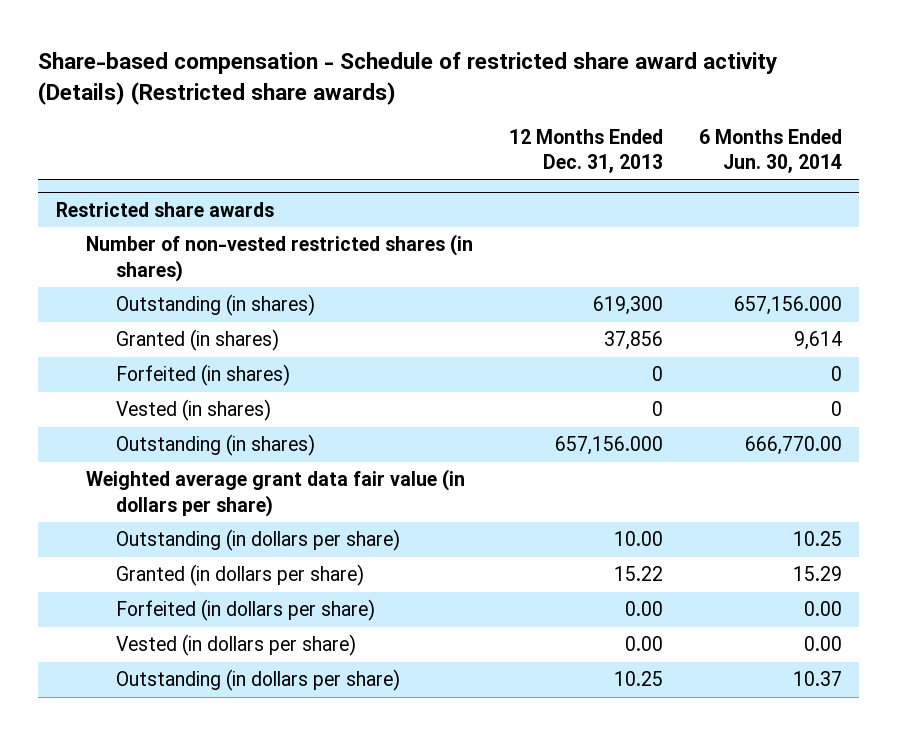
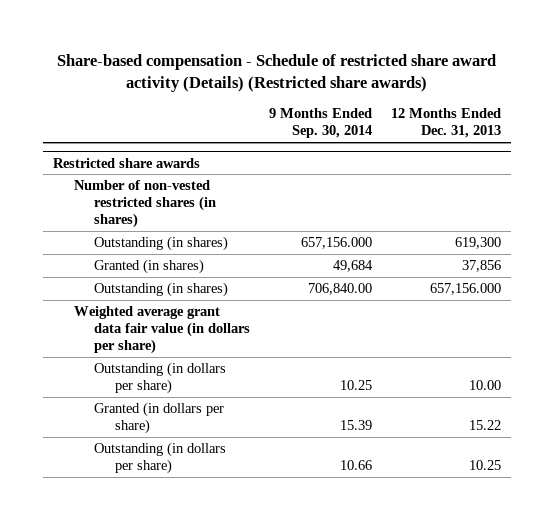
[698,128,842,174] 6 Months Ended Jun. 30, 2014 -> none
none -> [269,108,373,139] 9 Months Ended Sep. 30, 2014
[115,364,290,387] Forfeited (in shares) -> none
[115,399,271,422] Vested (in shares) -> none
[115,599,375,622] Forfeited (in dollars per share) -> none
[115,634,356,657] Vested (in dollars per share) -> none

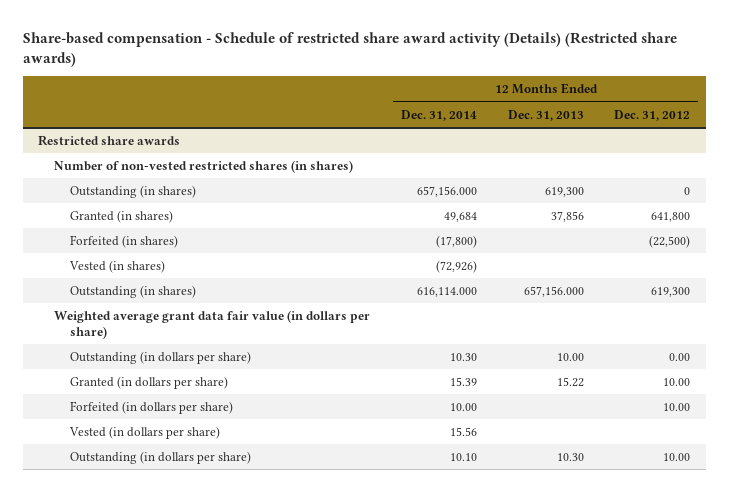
[269,108,373,139] 9 Months Ended Sep. 30, 2014 -> none
none -> [400,109,477,121] Dec. 31, 2014
none -> [614,109,691,121] Dec. 31, 2012
none -> [70,234,179,248] Forfeited (in shares)
none -> [69,259,166,273] Vested (in shares)
none -> [70,400,234,414] Forfeited (in dollars per share)
none -> [69,425,221,439] Vested (in dollars per share)
[469,460,502,471] 10.25 -> [556,452,584,461] 10.30

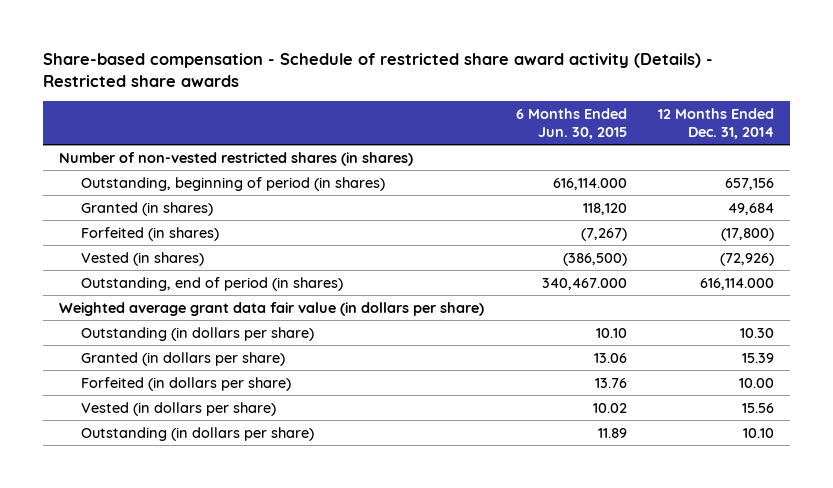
[22,32,677,68] Share-based compensation - Schedule of restricted share award activity (Details) (Restricted share awards) -> [42,52,713,88] Share-based compensation - Schedule of restricted share award activity (Details) - Restricted share awards
[507,109,584,121] Dec. 31, 2013 -> none
[614,109,691,121] Dec. 31, 2012 -> none
none -> [515,108,627,140] 6 Months Ended Jun. 30, 2015
[38,134,181,146] Restricted share awards -> none
[70,184,197,198] Outstanding (in shares) -> [80,176,385,191] Outstanding, beginning of period (in shares)
[416,185,477,197] 657,156.000 -> [725,177,775,190] 657,156
[70,284,197,298] Outstanding (in shares) -> [80,276,343,291] Outstanding, end of period (in shares)

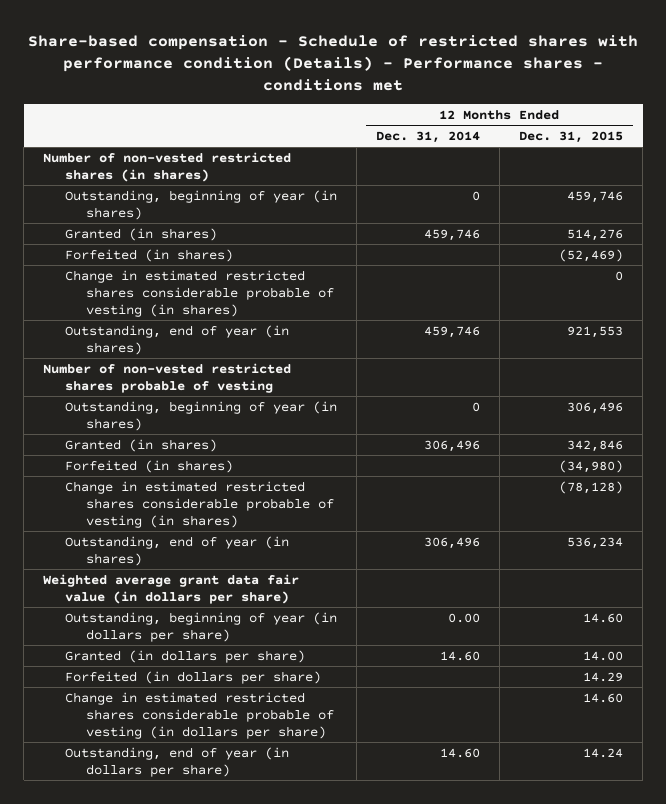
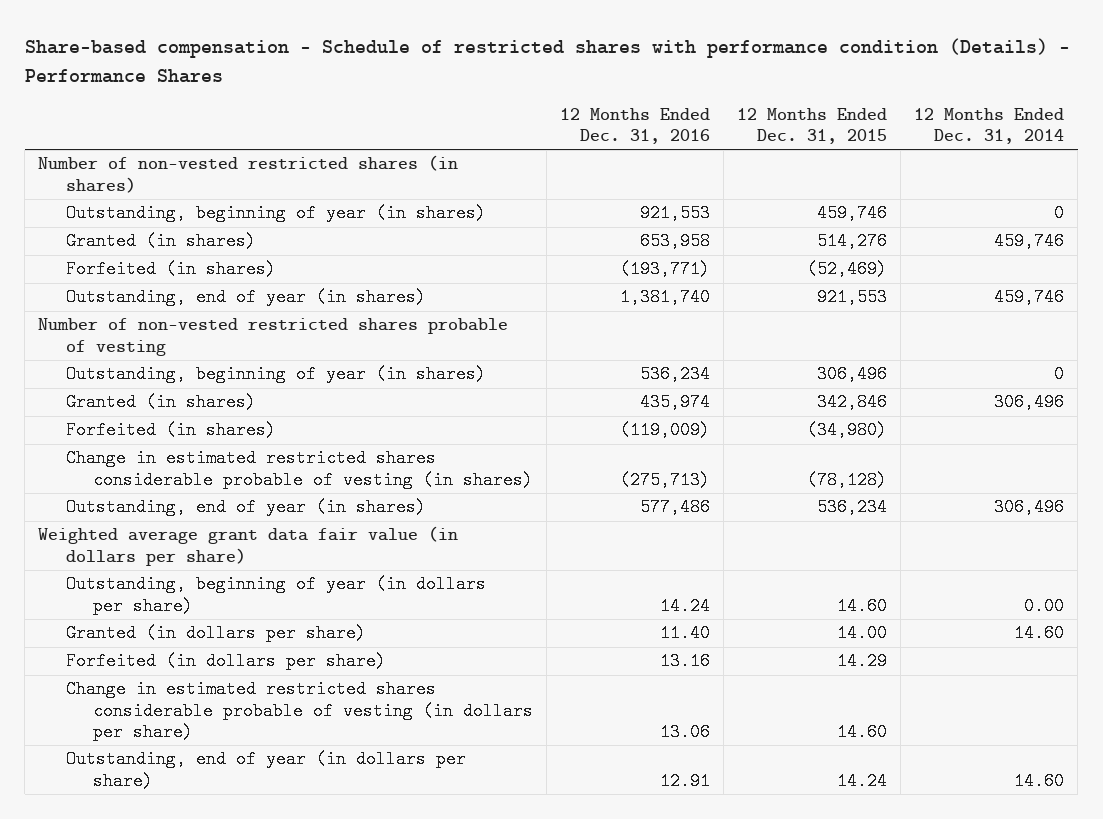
[28,34,639,91] Share-based compensation - Schedule of restricted shares with performance condition (Details) - Performance shares - conditions met -> [24,38,1070,83] Share-based compensation - Schedule of restricted shares with performance condition (Details) - Performance Shares
none -> [560,107,711,145] 12 Months Ended Dec. 31, 2016
[64,269,335,317] Change in estimated restricted shares considerable probable of vesting (in shares) -> none

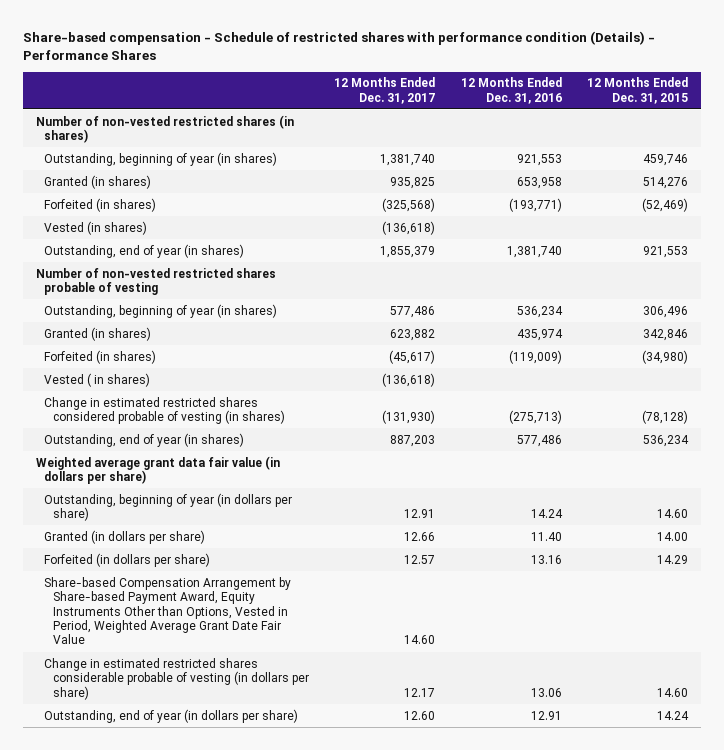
[914,107,1065,145] 12 Months Ended Dec. 31, 2014 -> none
none -> [334,77,436,104] 12 Months Ended Dec. 31, 2017
none -> [44,220,148,235] Vested (in shares)
none -> [44,372,151,387] Vested ( in shares)
[65,449,533,489] Change in estimated restricted shares considerable probable of vesting (in shares) -> [44,396,285,425] Change in estimated restricted shares considered probable of vesting (in shares)
none -> [44,576,292,645] Share-based Compensation Arrangement by Share-based Payment Award, Equity Instruments Other than Options, Vested in Period, Weighted Average Grant Date Fair Value

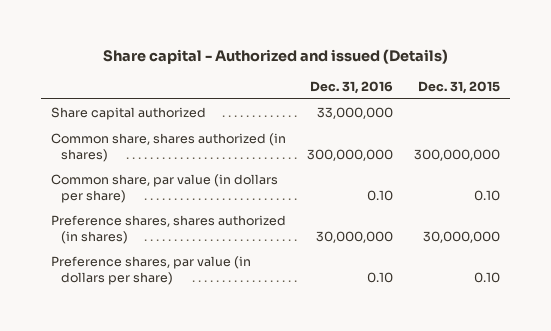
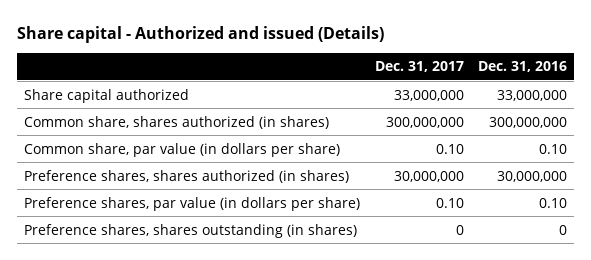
[417,80,500,94] Dec. 31, 2015 -> none
none -> [374,61,464,73] Dec. 31, 2017
none -> [24,223,358,238] Preference shares, shares outstanding (in shares)

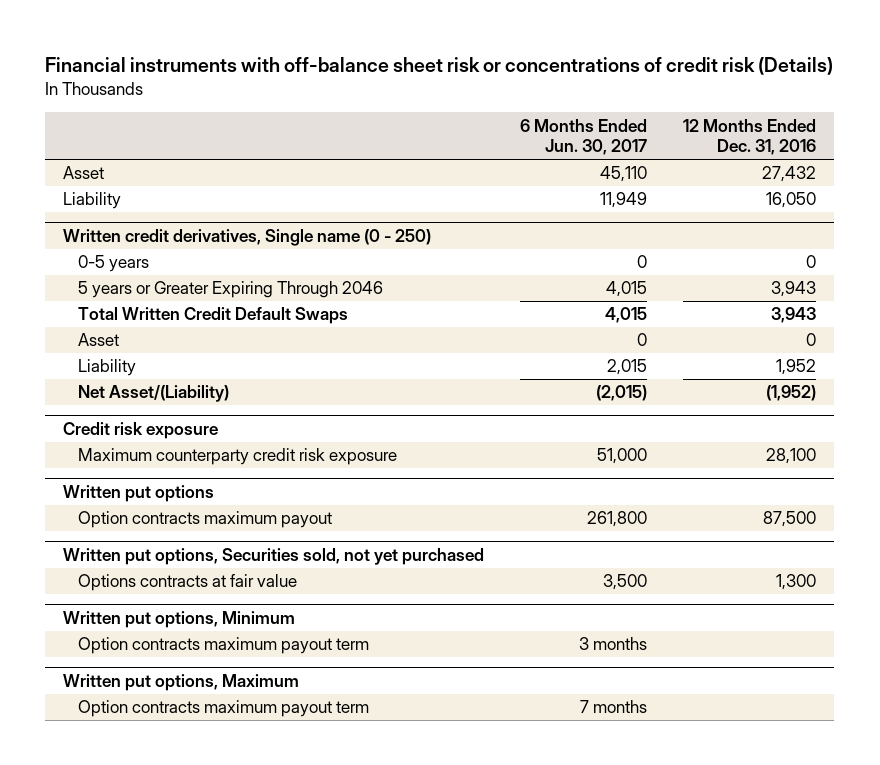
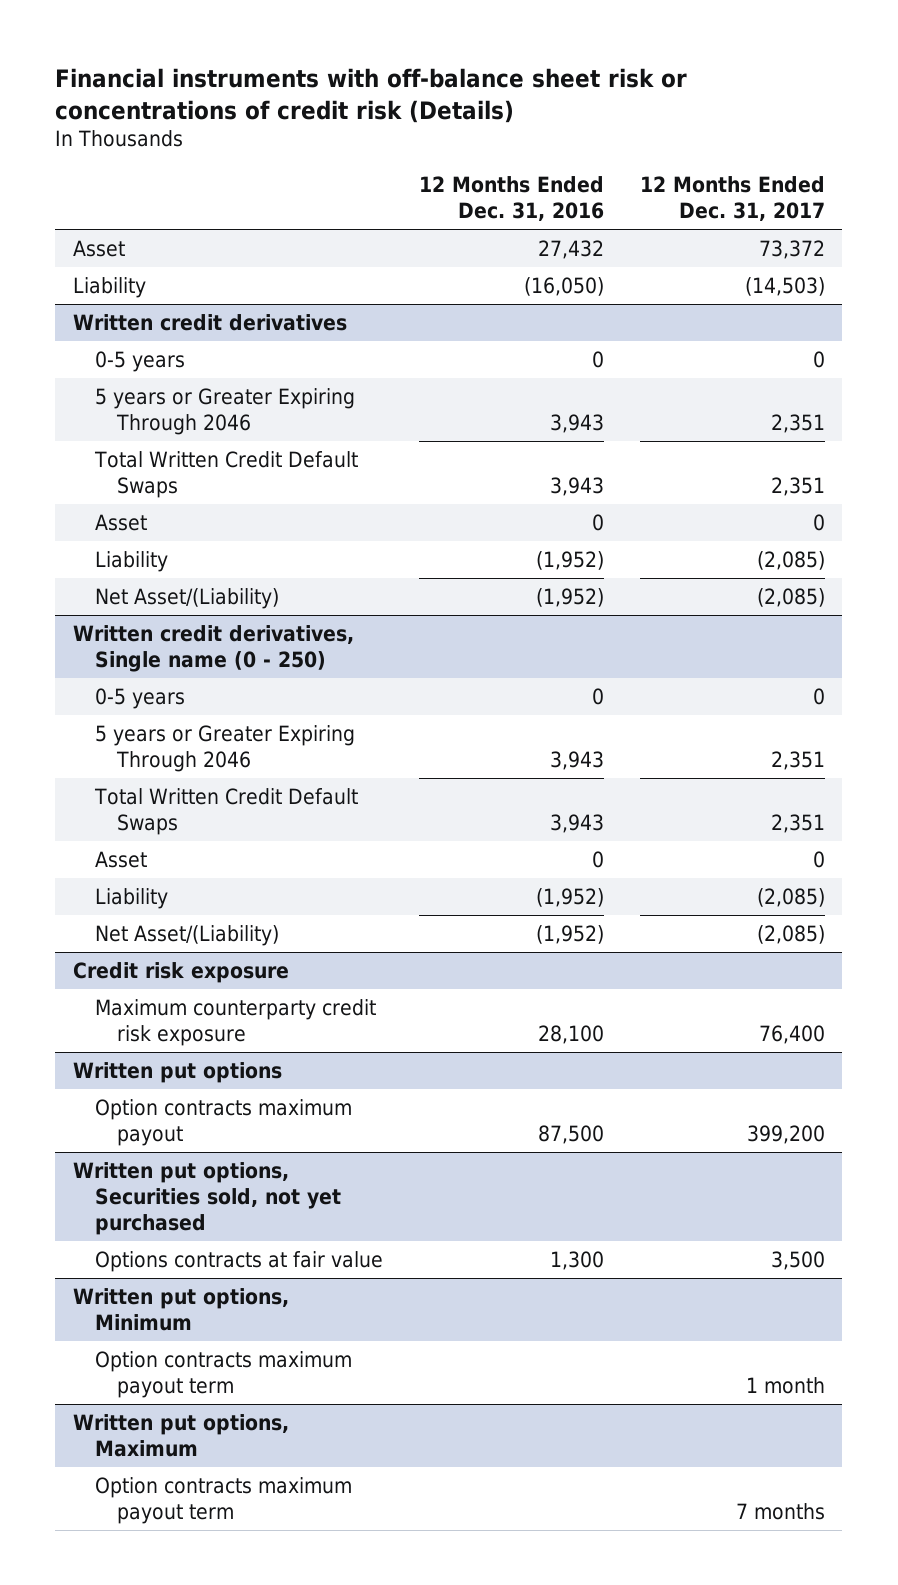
[520,118,648,156] 6 Months Ended Jun. 30, 2017 -> none
none -> [639,176,825,222] 12 Months Ended Dec. 31, 2017
[766,192,817,209] 16,050 -> [523,276,604,296] (16,050)
none -> [73,313,348,331] Written credit derivatives
none -> [95,350,186,372] 0-5 years
none -> [95,387,356,435] 5 years or Greater Expiring Through 2046
none -> [94,450,359,498] Total Written Credit Default Swaps
none -> [95,513,148,531] Asset
none -> [95,550,169,572] Liability
none -> [95,587,280,609] Net Asset/(Liability)
[776,359,817,376] 1,952 -> [535,887,604,907] (1,952)

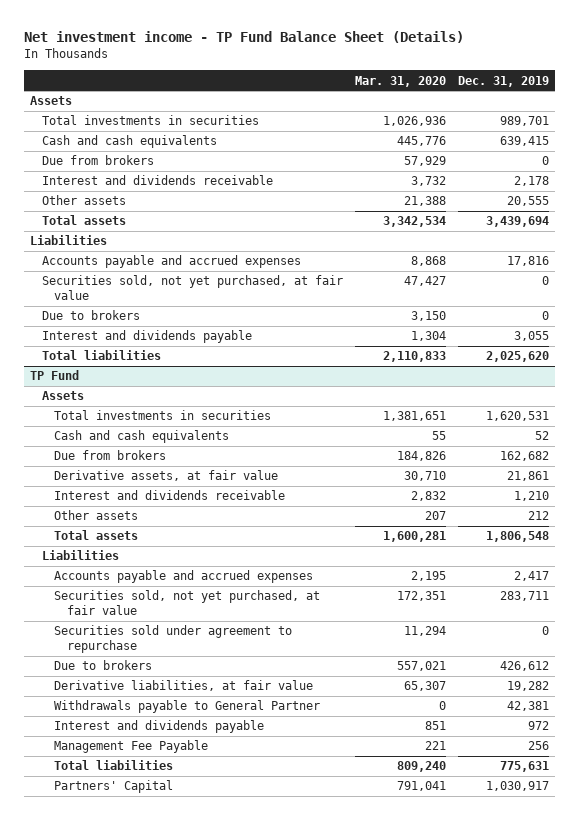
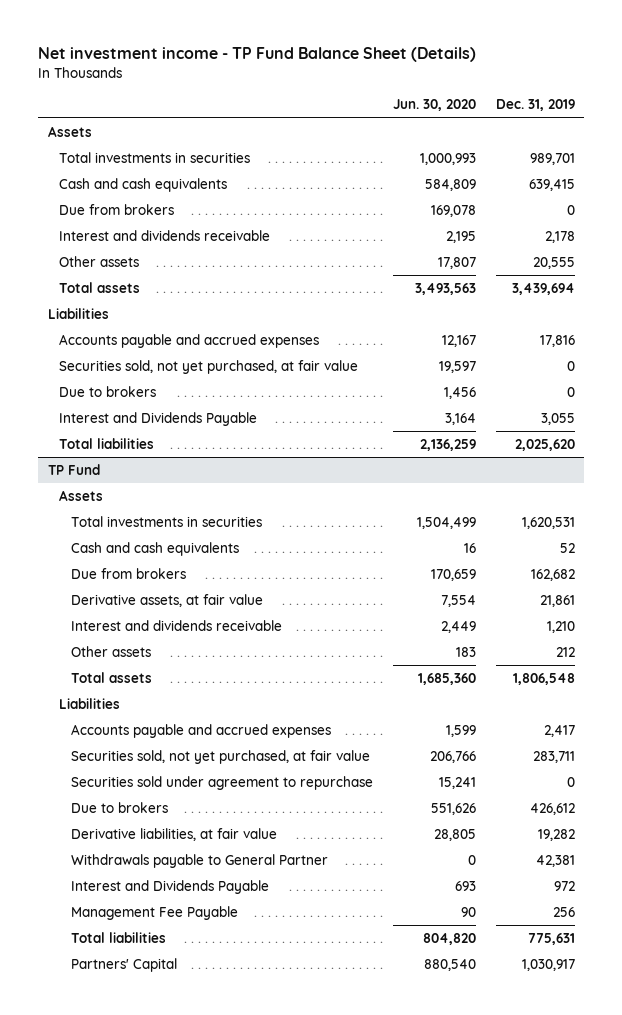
[354,75,446,87] Mar. 31, 2020 -> none
none -> [392,99,476,112] Jun. 30, 2020
[42,330,253,344] Interest and dividends payable -> [59,412,258,427] Interest and Dividends Payable
[54,720,265,734] Interest and dividends payable -> [70,880,269,895] Interest and Dividends Payable

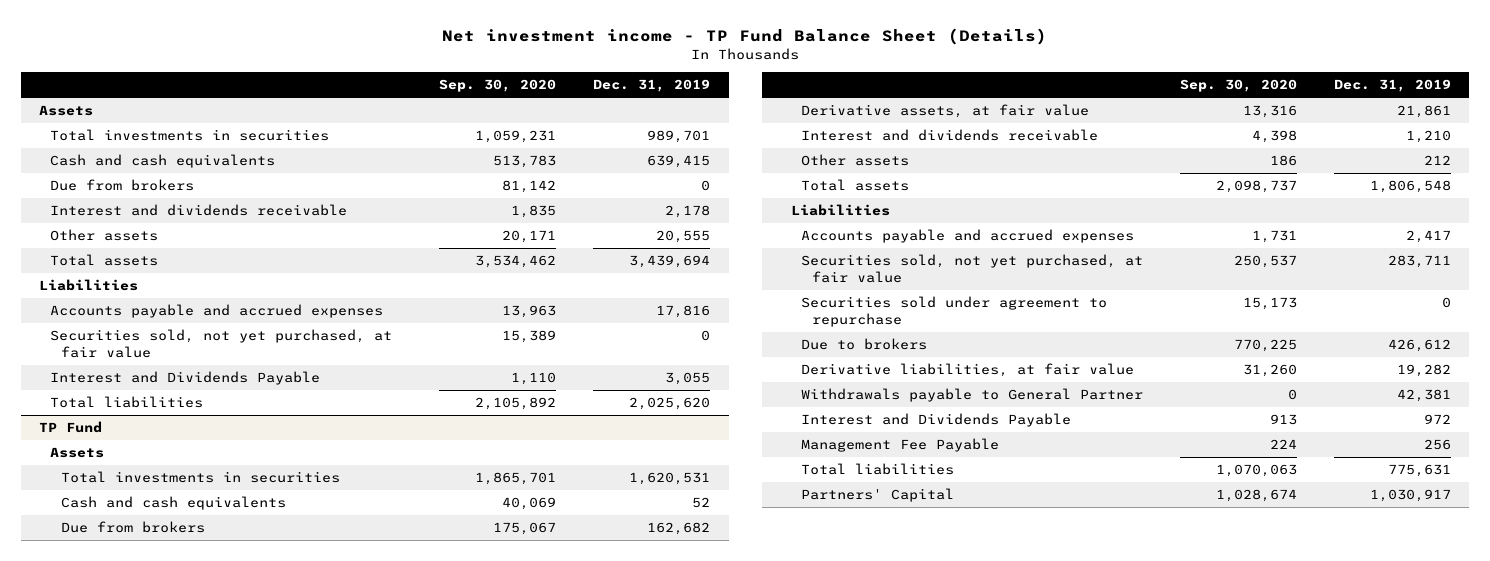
[392,99,476,112] Jun. 30, 2020 -> none
none -> [439,79,557,93] Sep. 30, 2020
[59,386,157,398] Due to brokers -> none

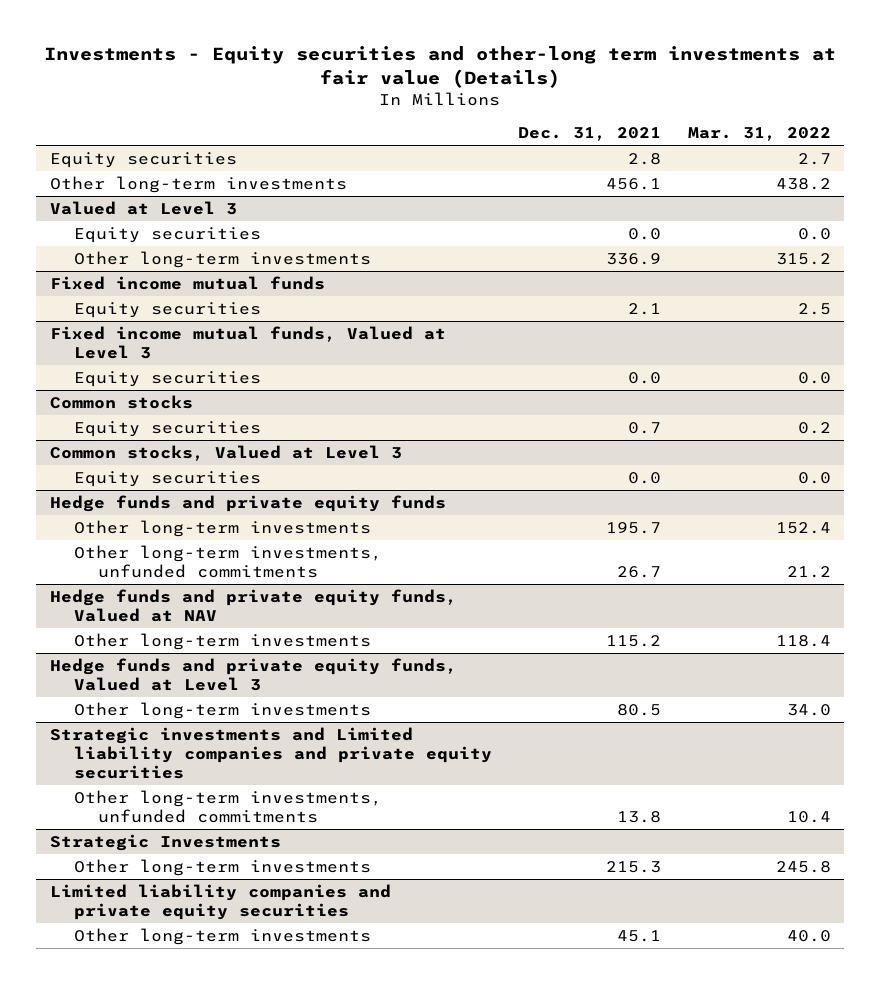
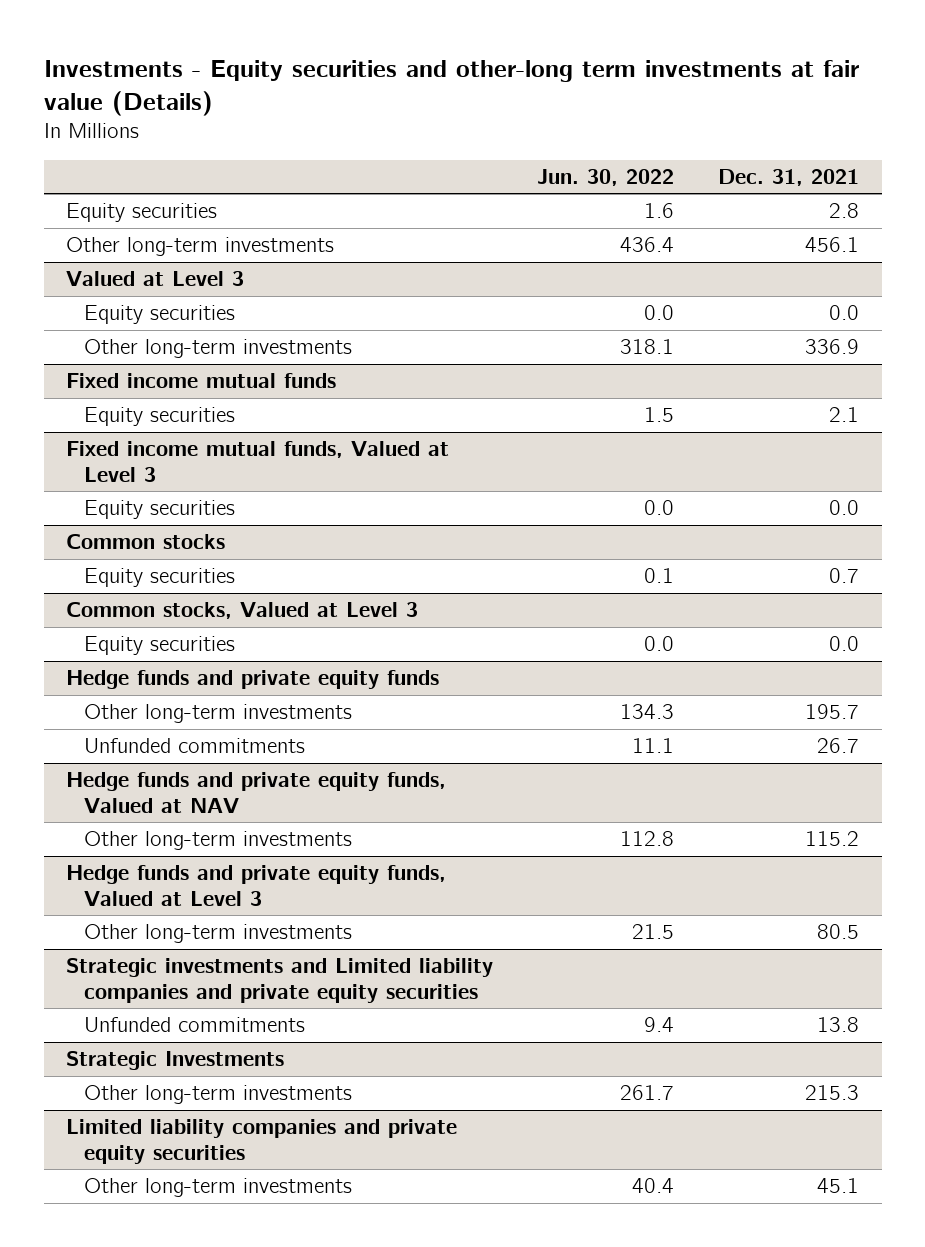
[687,127,831,142] Mar. 31, 2022 -> none
none -> [537,168,675,186] Jun. 30, 2022
[73,544,382,578] Other long-term investments, unfunded commitments -> [83,738,305,754] Unfunded commitments
[73,789,382,823] Other long-term investments, unfunded commitments -> [83,1017,305,1033] Unfunded commitments

